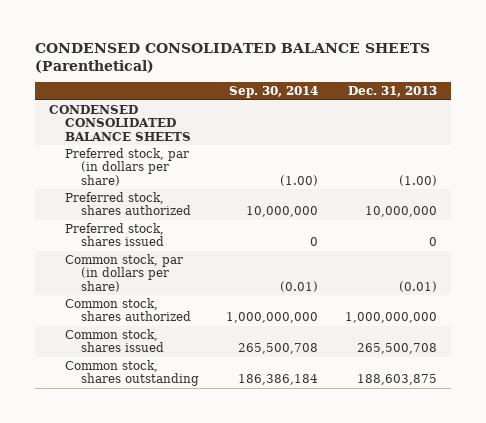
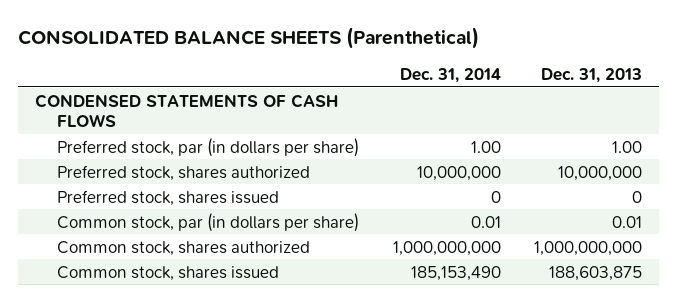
[35,42,431,73] CONDENSED CONSOLIDATED BALANCE SHEETS (Parenthetical) -> [17,27,479,50] CONSOLIDATED BALANCE SHEETS (Parenthetical)
[229,86,319,99] Sep. 30, 2014 -> none
none -> [399,67,501,83] Dec. 31, 2014
[48,104,191,141] CONDENSED CONSOLIDATED BALANCE SHEETS -> [34,93,339,127] CONDENSED STATEMENTS OF CASH FLOWS
[399,174,438,186] (1.00) -> [612,140,643,153] 1.00
[399,280,438,292] (0.01) -> [612,215,643,228] 0.01
[64,359,200,387] Common stock, shares outstanding -> none
[357,343,438,355] 265,500,708 -> [549,265,643,281] 188,603,875

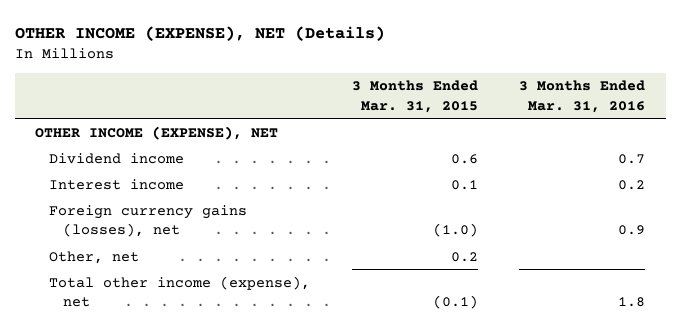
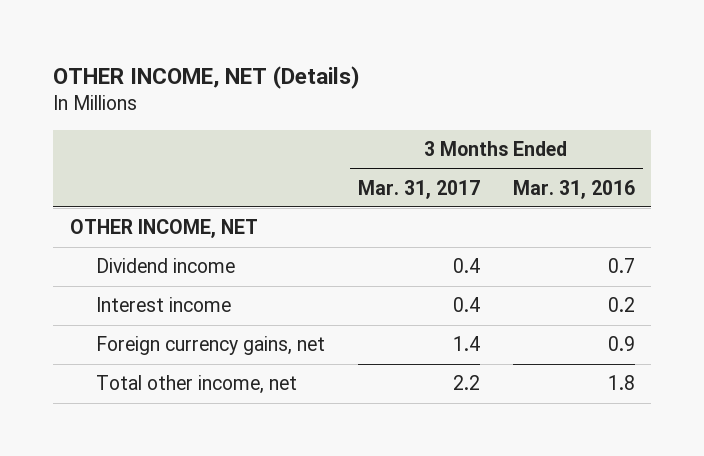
[14,25,385,41] OTHER INCOME (EXPENSE), NET (Details) -> [53,65,361,89] OTHER INCOME, NET (Details)
[351,80,478,113] 3 Months Ended Mar. 31, 2015 -> none
none -> [357,179,480,199] Mar. 31, 2017
[35,125,279,140] OTHER INCOME (EXPENSE), NET -> [69,219,258,239] OTHER INCOME, NET
[49,250,140,264] Other, net -> none
[49,204,248,237] Foreign currency gains (losses), net -> [95,336,325,356] Foreign currency gains, net
[49,275,311,307] Total other income (expense), net -> [95,375,297,395] Total other income, net

